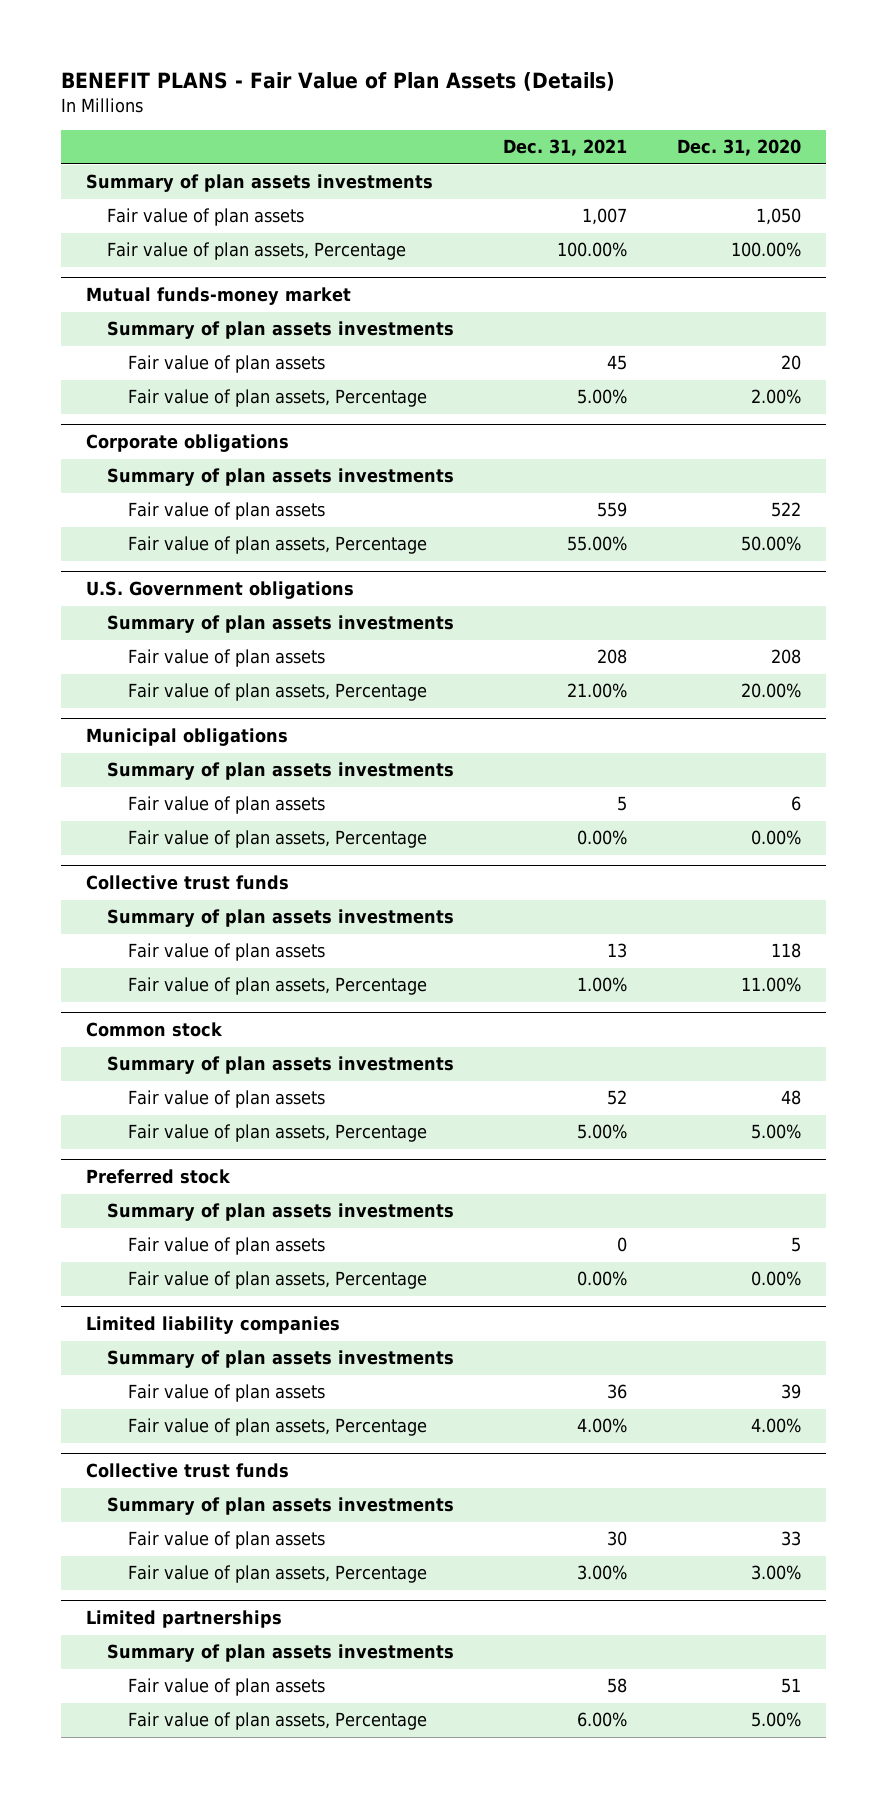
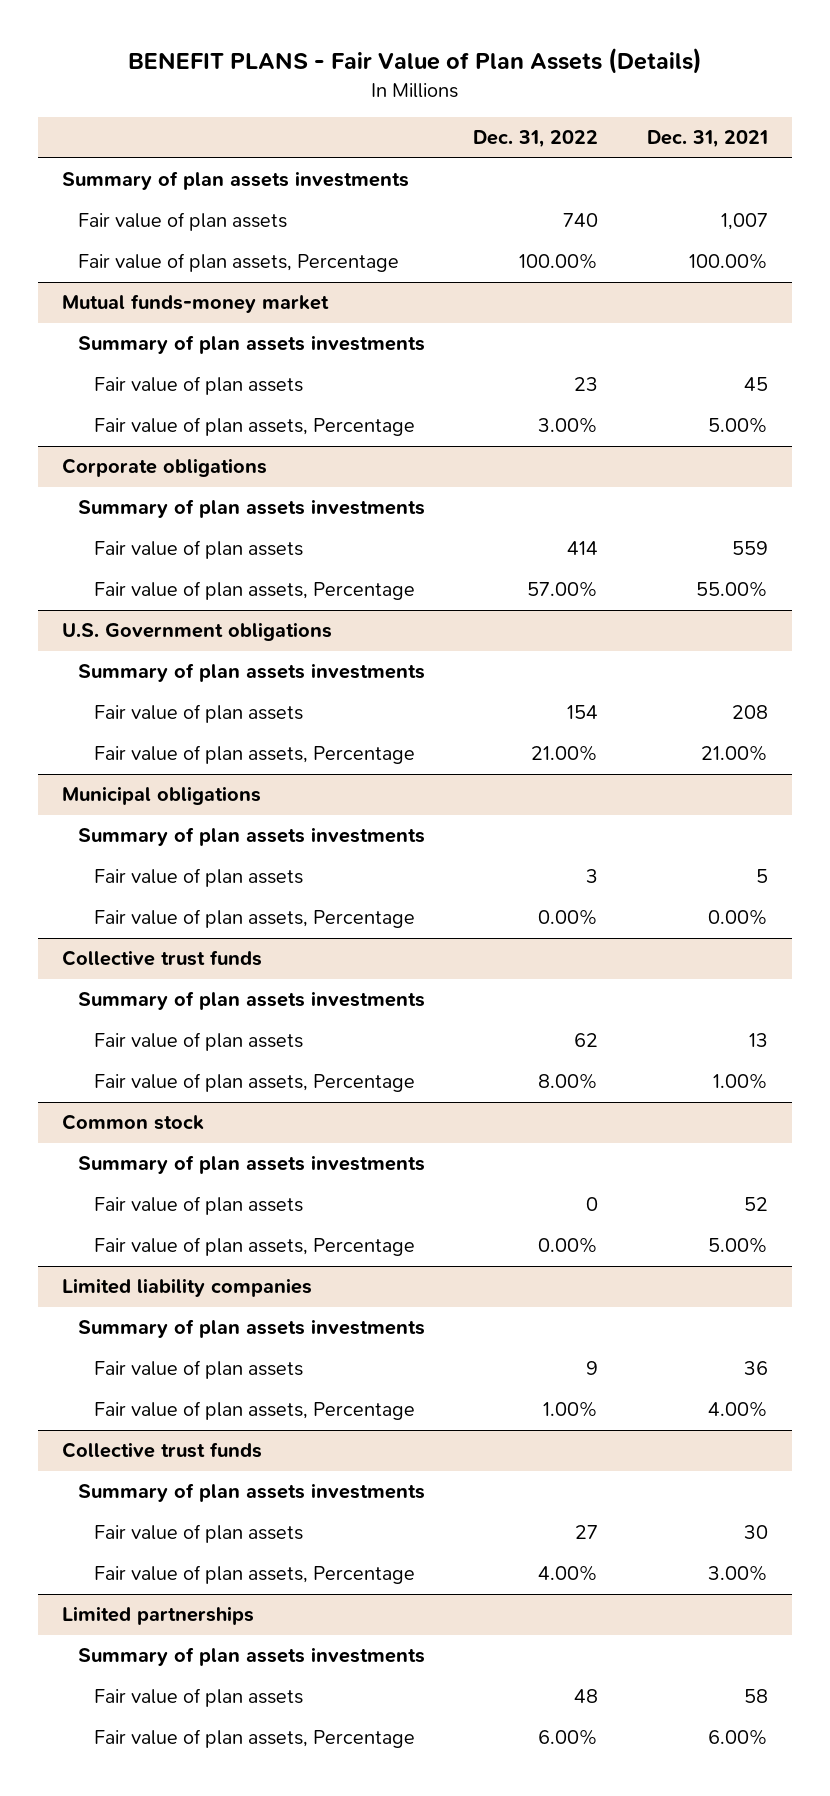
[676,139,801,157] Dec. 31, 2020 -> none
none -> [473,130,599,149] Dec. 31, 2022
[85,1169,231,1185] Preferred stock -> none
[106,1203,454,1222] Summary of plan assets investments -> none
[127,1237,325,1256] Fair value of plan assets -> none
[127,1271,427,1290] Fair value of plan assets, Percentage -> none

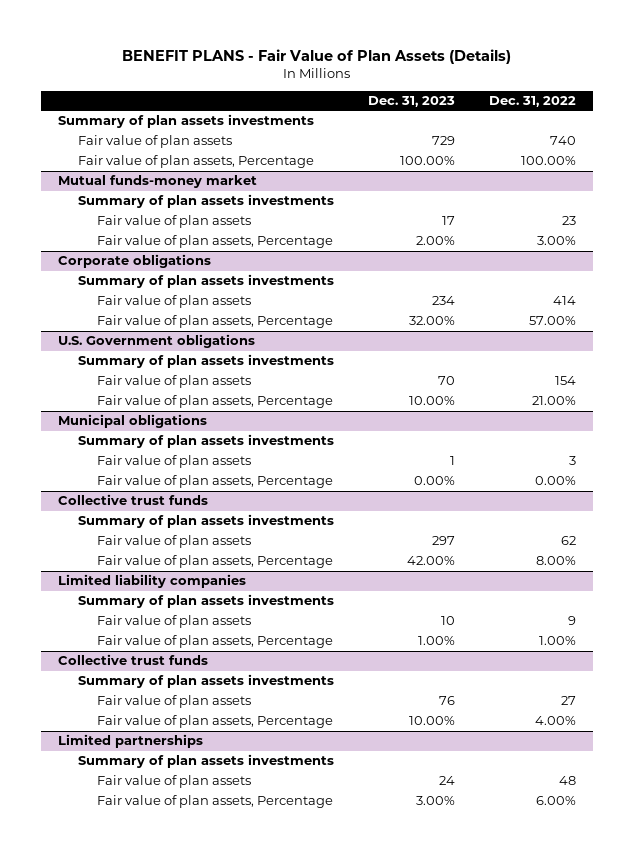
[646,130,768,149] Dec. 31, 2021 -> none
none -> [367,96,455,108] Dec. 31, 2023
[62,1114,205,1131] Common stock -> none
[78,1155,426,1175] Summary of plan assets investments -> none
[93,1196,303,1216] Fair value of plan assets -> none
[93,1237,415,1257] Fair value of plan assets, Percentage -> none

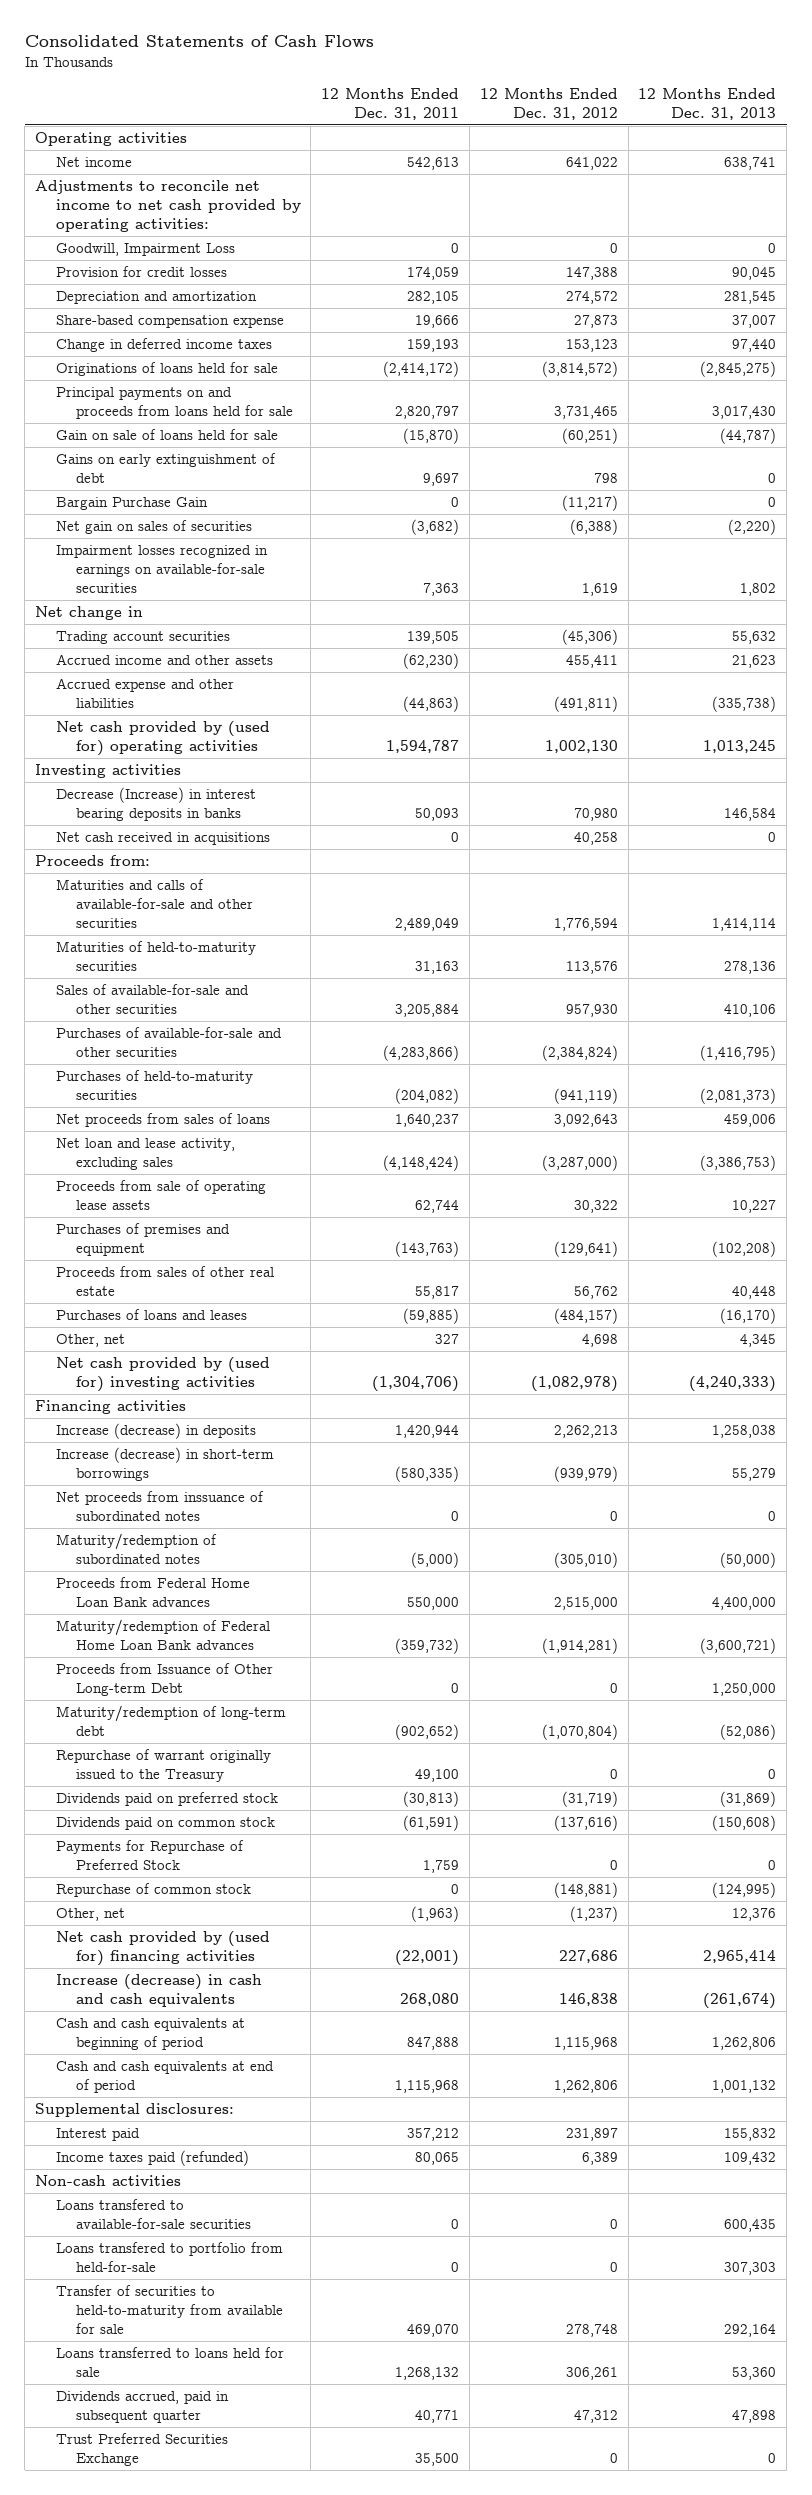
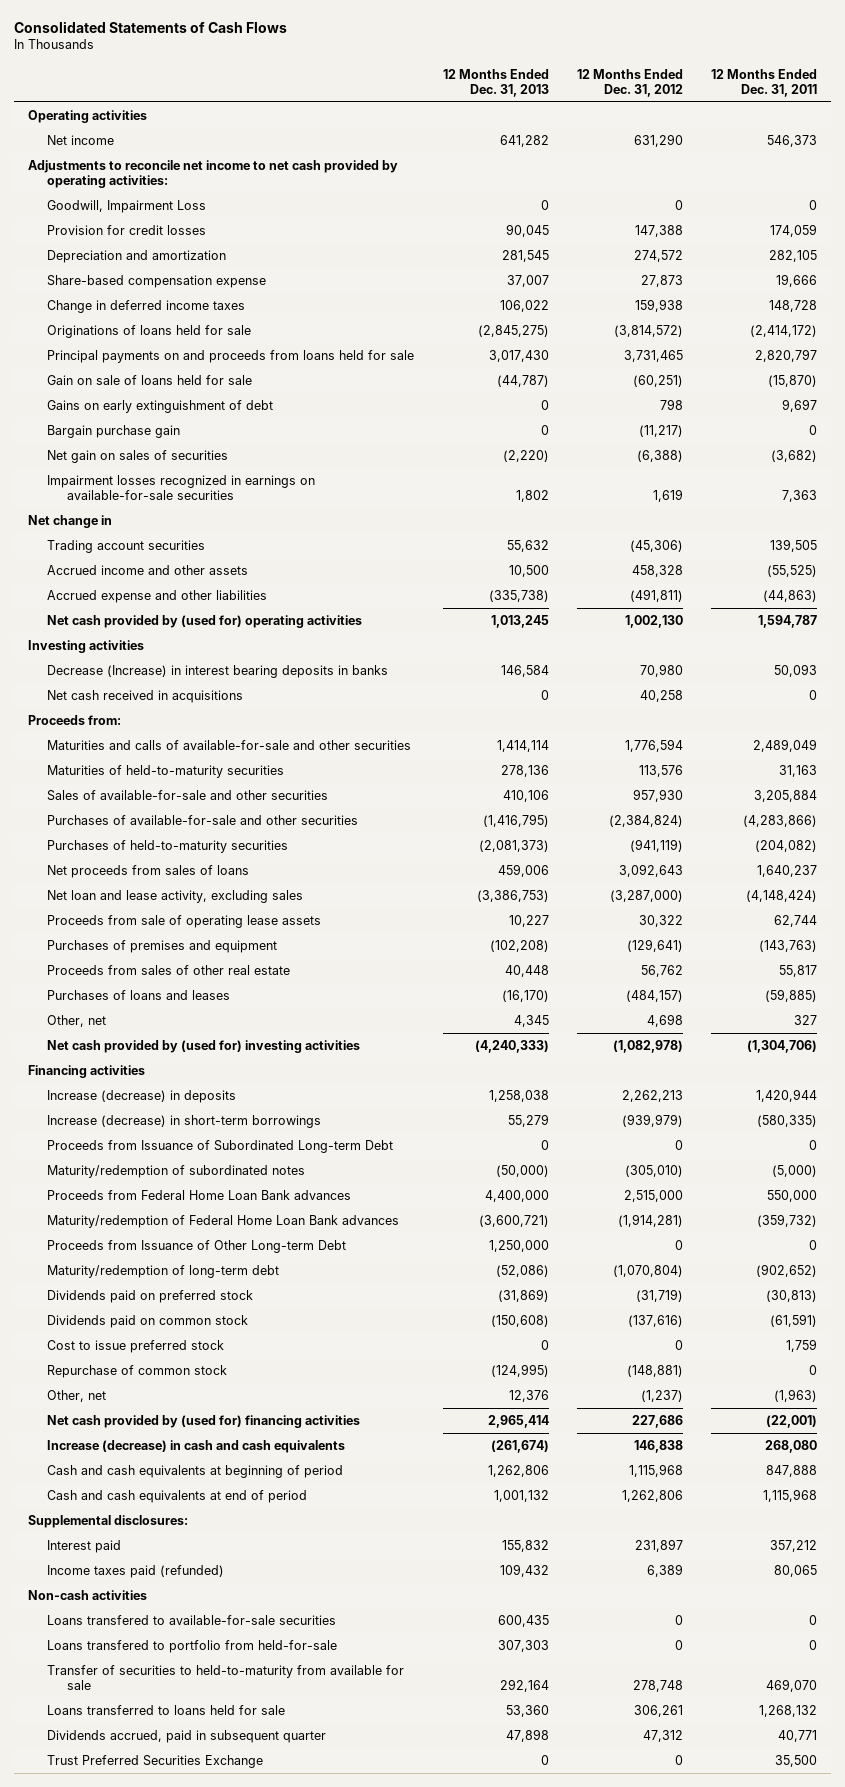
[407,157,460,171] 542,613 -> [767,134,818,147] 546,373
[565,157,618,171] 641,022 -> [633,133,683,147] 631,290
[724,157,777,171] 638,741 -> [499,134,549,147] 641,282
[407,339,460,353] 159,193 -> [769,299,818,312] 148,728
[565,339,618,353] 153,123 -> [634,298,683,312] 159,938
[732,339,777,353] 97,440 -> [499,299,549,312] 106,022
[55,497,208,511] Bargain Purchase Gain -> [47,424,181,438] Bargain purchase gain
[403,653,460,670] (62,230) -> [767,564,818,577] (55,525)
[565,655,618,669] 455,411 -> [631,564,683,577] 458,328
[732,655,777,669] 21,623 -> [508,564,549,577] 10,500
[55,1491,264,1521] Net proceeds from inssuance of subordinated notes -> [47,1139,394,1153] Proceeds from Issuance of Subordinated Long-term Debt
[55,1749,271,1782] Repurchase of warrant originally issued to the Treasury -> none
[55,1840,244,1870] Payments for Repurchase of Preferred Stock -> [47,1339,225,1353] Cost to issue preferred stock

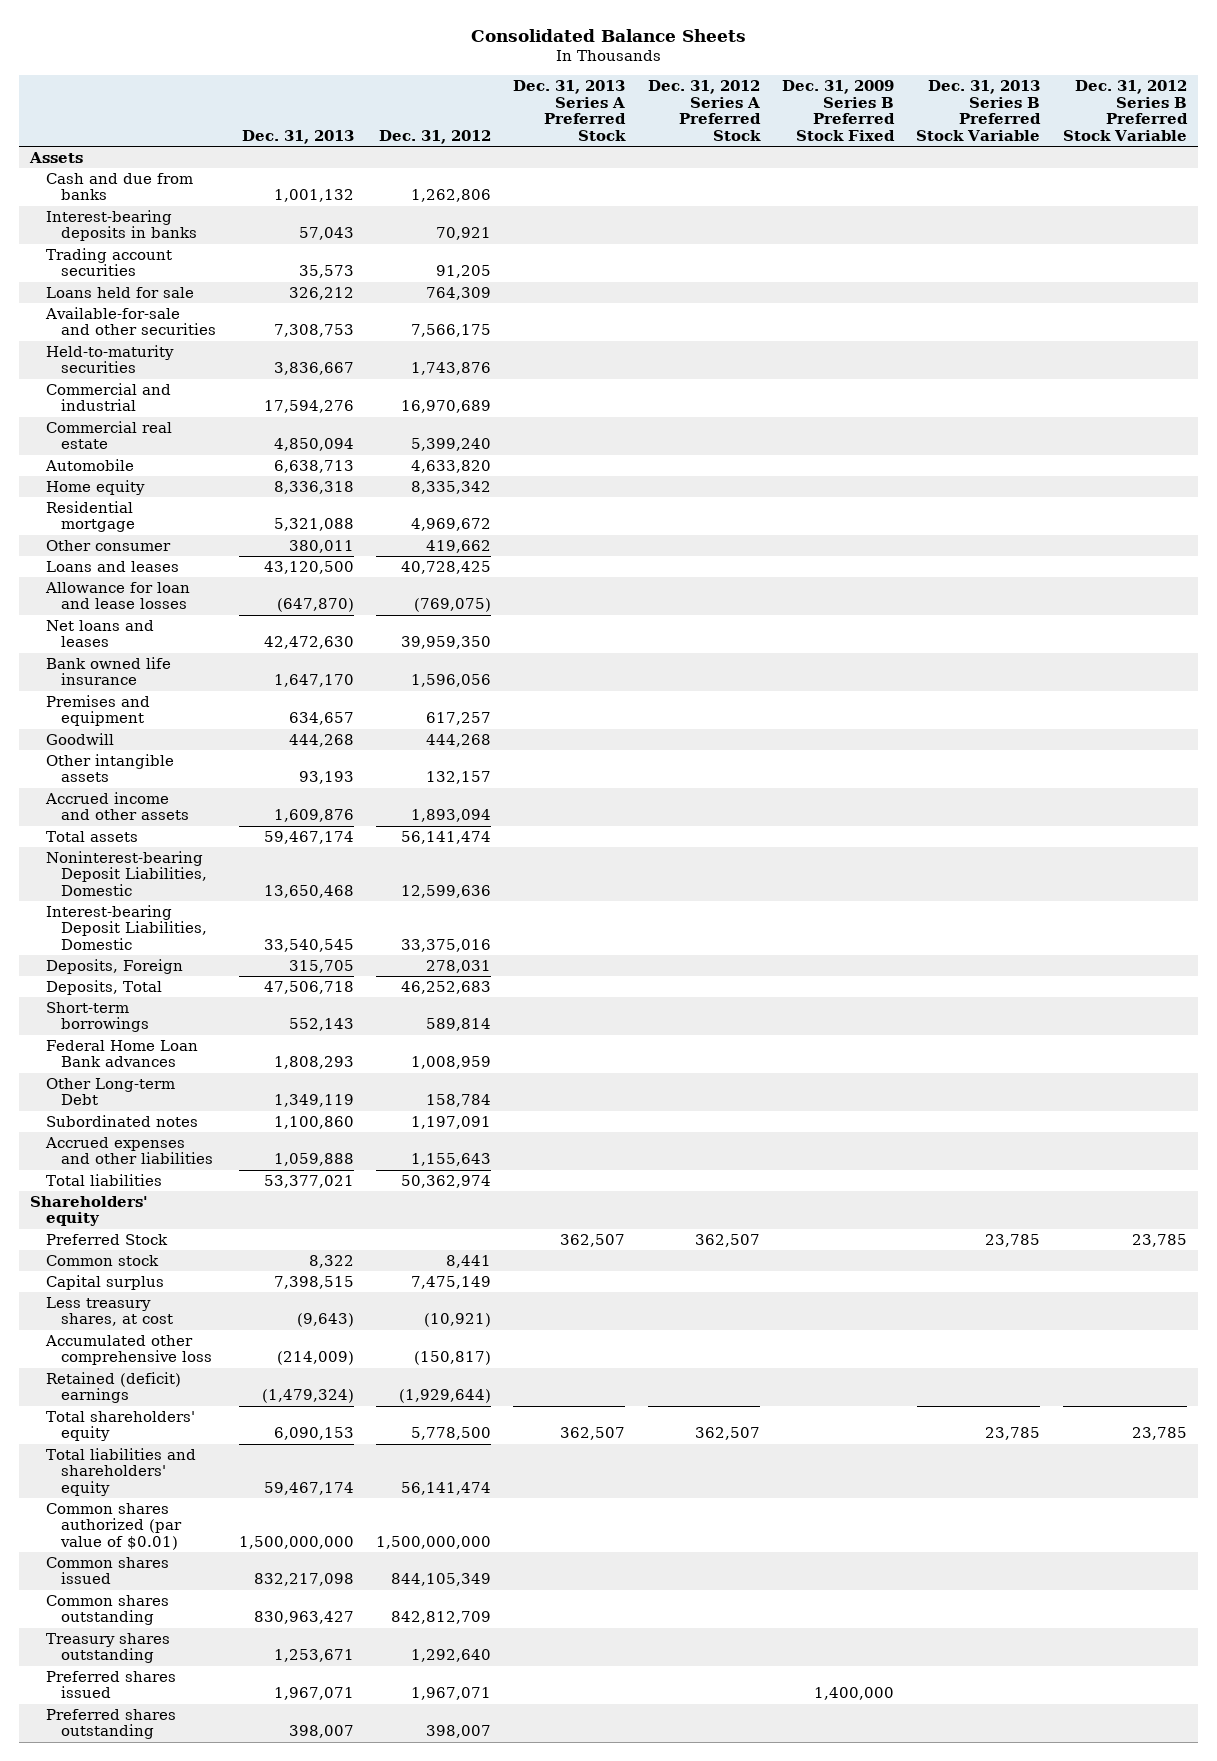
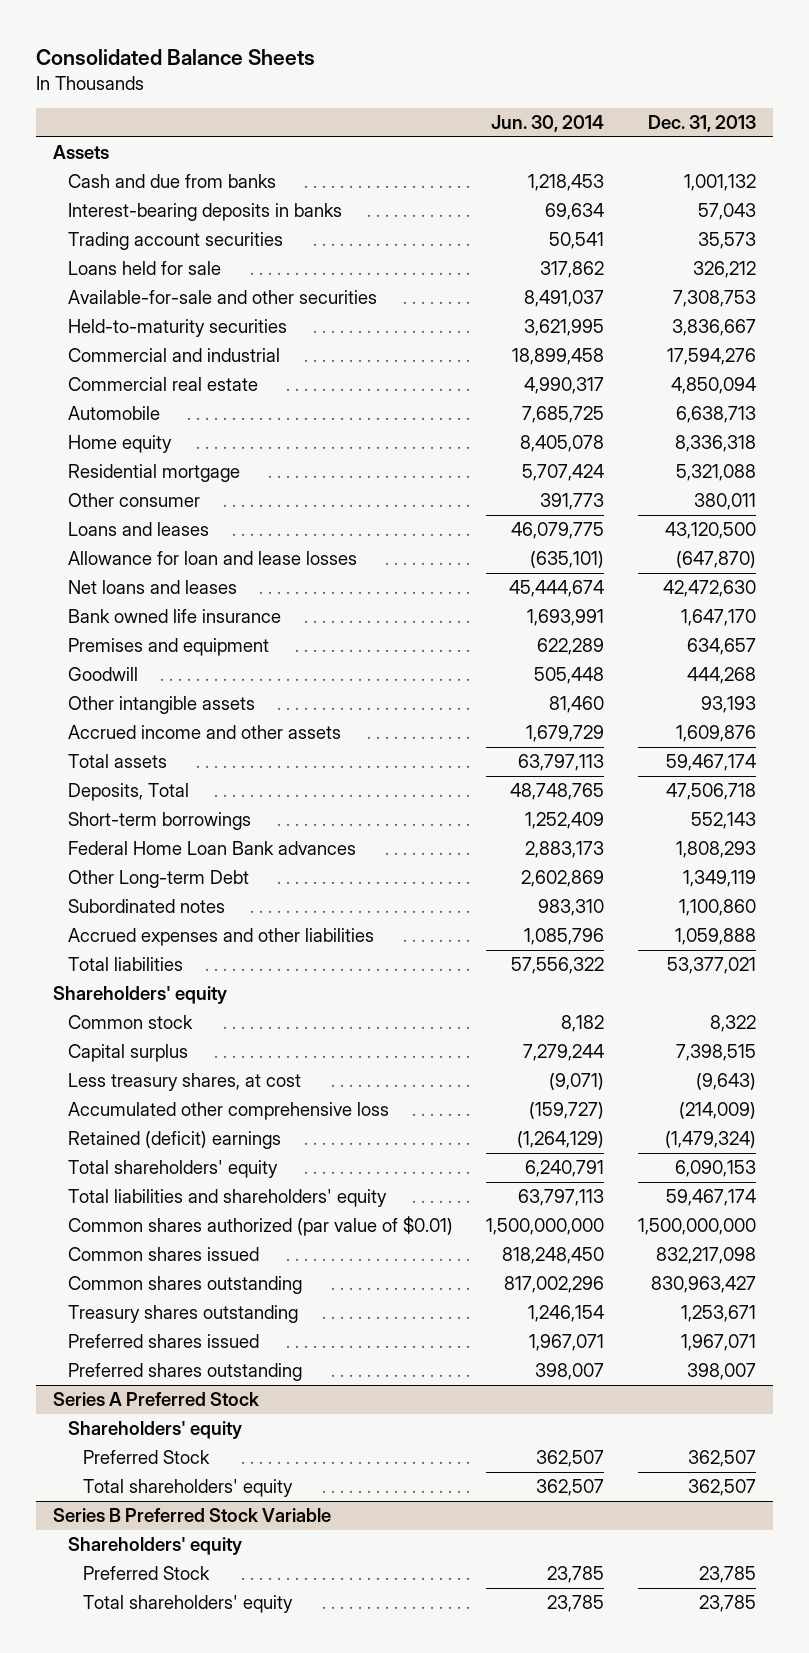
[378,129,491,144] Dec. 31, 2012 -> none
[513,79,627,141] Dec. 31, 2013 Series A Preferred Stock -> none
[647,79,761,141] Dec. 31, 2012 Series A Preferred Stock -> none
[782,79,896,141] Dec. 31, 2009 Series B Preferred Stock Fixed -> none
[916,79,1042,141] Dec. 31, 2013 Series B Preferred Stock Variable -> none
[1062,79,1188,141] Dec. 31, 2012 Series B Preferred Stock Variable -> none
none -> [491,115,605,133] Jun. 30, 2014
[45,850,208,897] Noninterest-bearing Deposit Liabilities, Domestic -> none
[45,904,208,951] Interest-bearing Deposit Liabilities, Domestic -> none
[45,958,183,974] Deposits, Foreign -> none
[45,1233,168,1245] Preferred Stock -> none
none -> [52,1391,259,1406] Series A Preferred Stock
none -> [67,1420,242,1439] Shareholders' equity
none -> [82,1449,210,1464] Preferred Stock
none -> [82,1478,293,1497] Total shareholders' equity
none -> [52,1507,331,1522] Series B Preferred Stock Variable
none -> [67,1536,242,1555] Shareholders' equity
none -> [82,1565,210,1580] Preferred Stock
none -> [82,1594,293,1613] Total shareholders' equity

